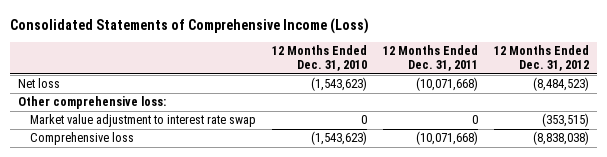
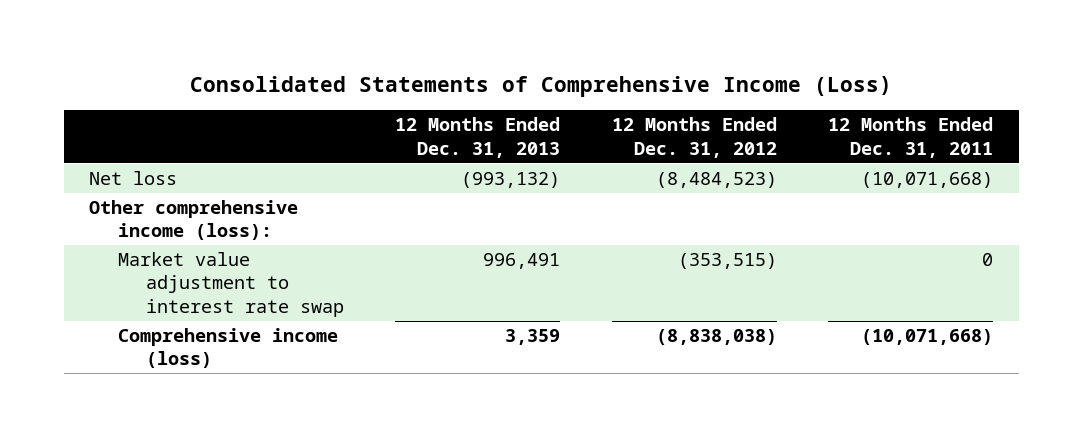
[272,45,368,72] 12 Months Ended Dec. 31, 2010 -> none
none -> [395,117,561,158] 12 Months Ended Dec. 31, 2013
[18,96,167,110] Other comprehensive loss: -> [89,200,299,241] Other comprehensive income (loss):
[30,132,135,146] Comprehensive loss -> [117,328,338,369] Comprehensive income (loss)

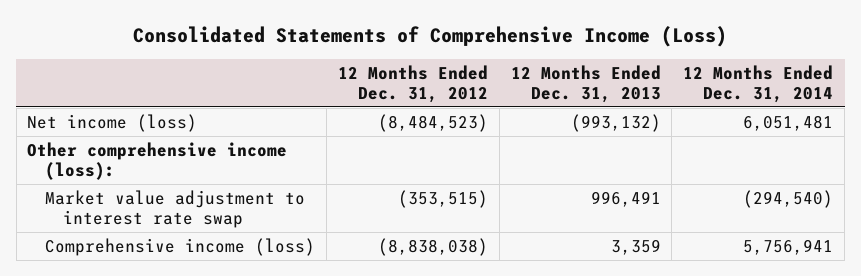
[828,117,994,158] 12 Months Ended Dec. 31, 2011 -> none
none -> [683,64,834,103] 12 Months Ended Dec. 31, 2014
[89,171,178,186] Net loss -> [27,113,198,132] Net income (loss)

